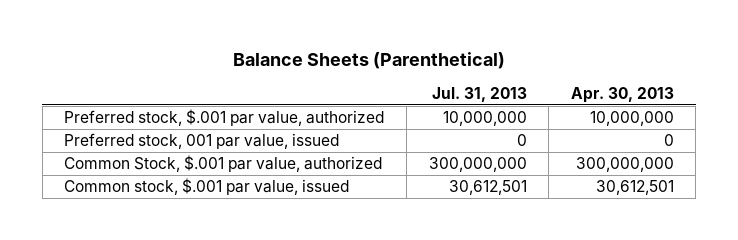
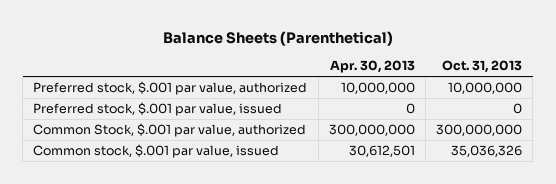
[431,86,527,102] Jul. 31, 2013 -> none
none -> [442,60,523,74] Oct. 31, 2013
[64,133,340,150] Preferred stock, 001 par value, issued -> [33,102,283,117] Preferred stock, $.001 par value, issued

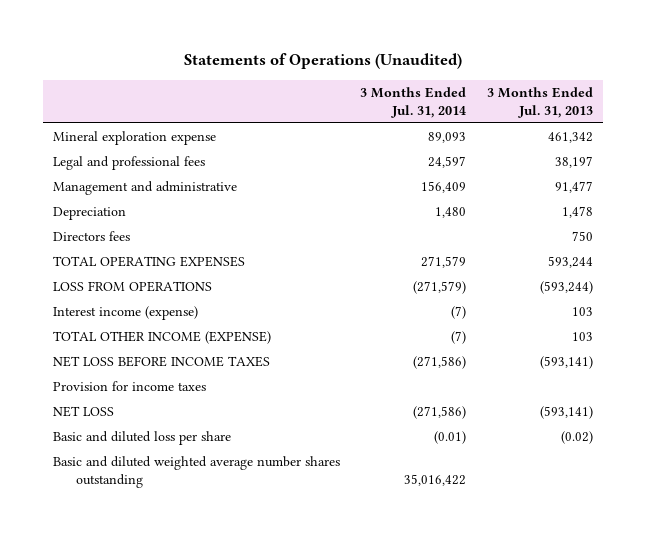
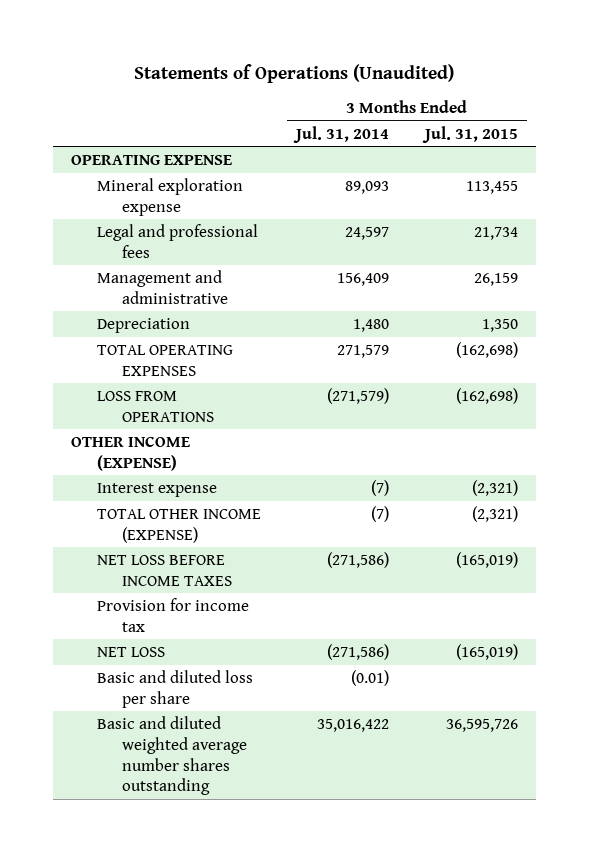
[486,86,593,118] 3 Months Ended Jul. 31, 2013 -> none
none -> [422,125,519,143] Jul. 31, 2015
none -> [70,154,232,165] OPERATING EXPENSE
[53,231,131,242] Directors fees -> none
none -> [70,435,190,471] OTHER INCOME (EXPENSE)
[53,306,199,321] Interest income (expense) -> [96,482,217,497] Interest expense
[53,381,207,392] Provision for income taxes -> [96,597,249,632] Provision for income tax

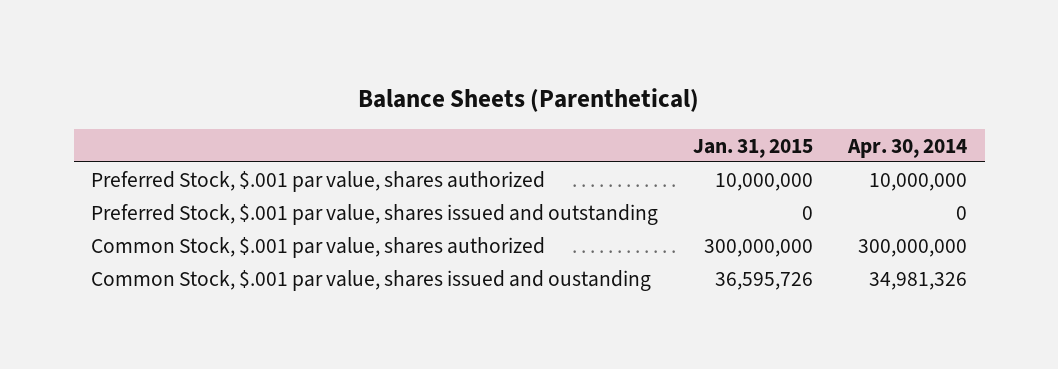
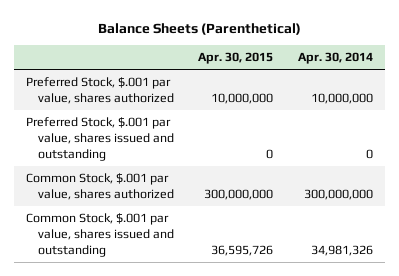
[693,138,814,158] Jan. 31, 2015 -> none
none -> [198,52,274,65] Apr. 30, 2015
[91,269,652,291] Common Stock, $.001 par value, shares issued and oustanding -> [26,212,174,257] Common Stock, $.001 par value, shares issued and outstanding

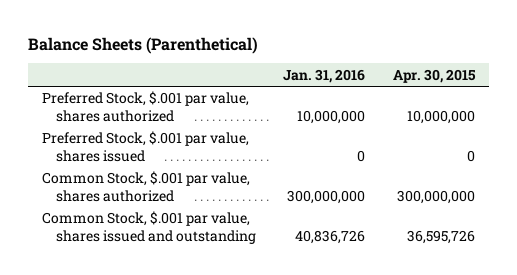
[297,52,373,65] Apr. 30, 2014 -> none
none -> [283,68,366,83] Jan. 31, 2016
[26,116,174,161] Preferred Stock, $.001 par value, shares issued and outstanding -> [42,131,250,162] Preferred Stock, $.001 par value, shares issued

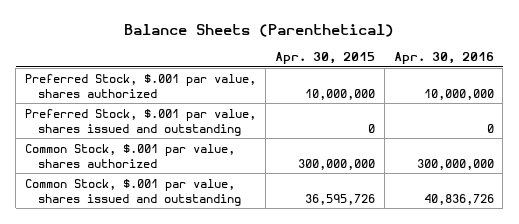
[283,68,366,83] Jan. 31, 2016 -> none
none -> [393,52,494,65] Apr. 30, 2016
[42,131,250,162] Preferred Stock, $.001 par value, shares issued -> [25,108,257,136] Preferred Stock, $.001 par value, shares issued and outstanding

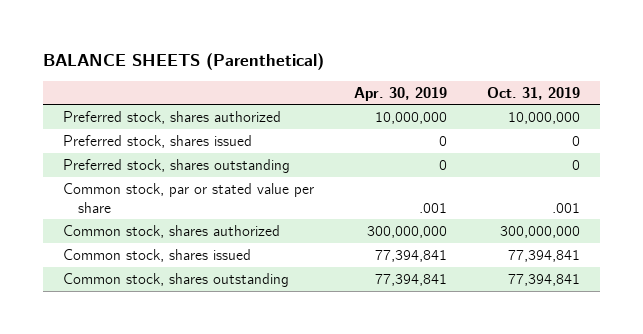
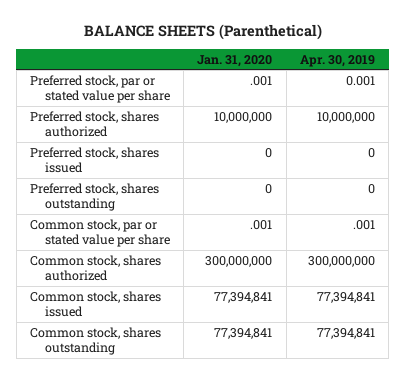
[486,86,580,100] Oct. 31, 2019 -> none
none -> [197,54,273,67] Jan. 31, 2020
none -> [30,74,170,104] Preferred stock, par or stated value per share

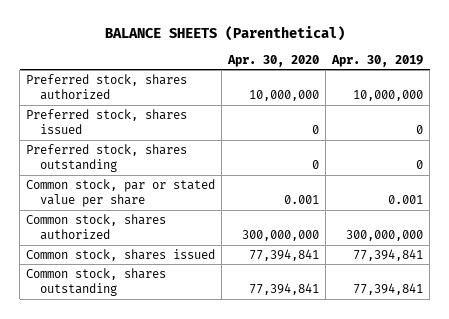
[197,54,273,67] Jan. 31, 2020 -> none
none -> [227,54,320,67] Apr. 30, 2020
[30,74,170,104] Preferred stock, par or stated value per share -> none
[352,219,375,230] .001 -> [388,195,424,205] 0.001

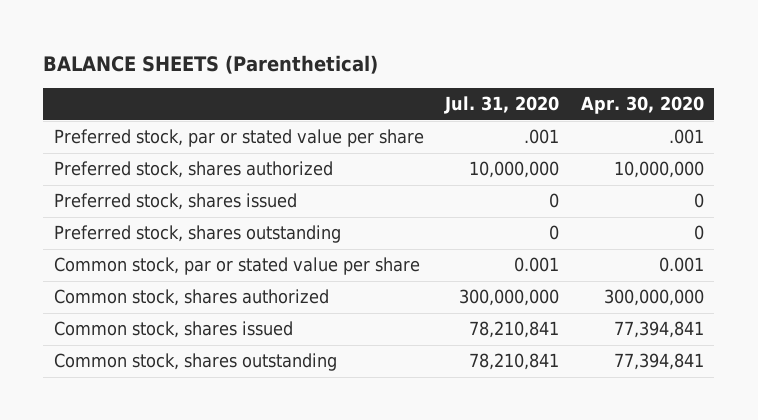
[331,54,424,67] Apr. 30, 2019 -> none
none -> [444,96,560,115] Jul. 31, 2020
none -> [53,129,424,148] Preferred stock, par or stated value per share

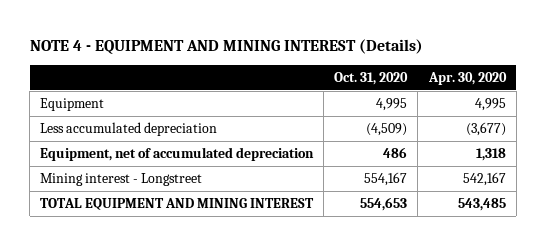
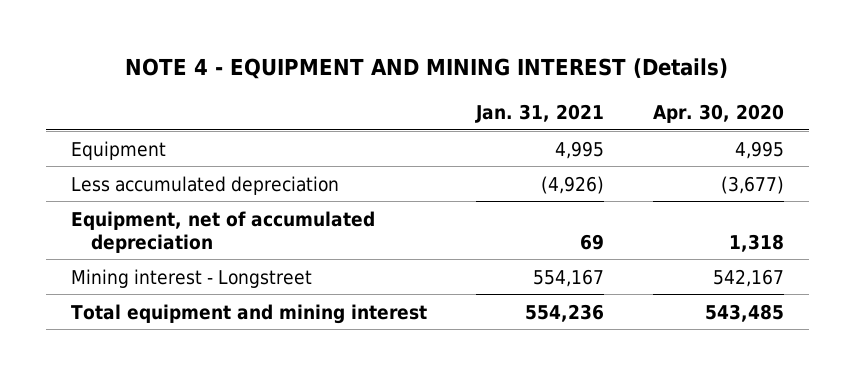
[334,71,409,85] Oct. 31, 2020 -> none
none -> [474,103,604,123] Jan. 31, 2021
[40,198,315,211] TOTAL EQUIPMENT AND MINING INTEREST -> [70,303,427,324] Total equipment and mining interest

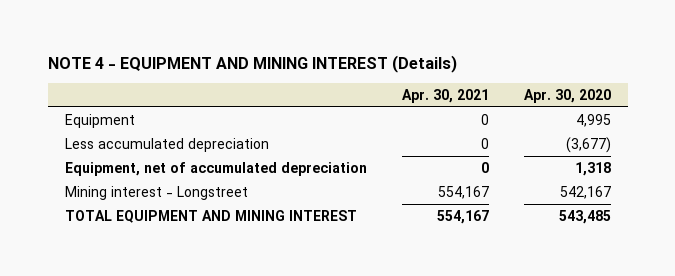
[474,103,604,123] Jan. 31, 2021 -> none
none -> [401,88,489,103] Apr. 30, 2021
[70,303,427,324] Total equipment and mining interest -> [64,209,357,223] TOTAL EQUIPMENT AND MINING INTEREST

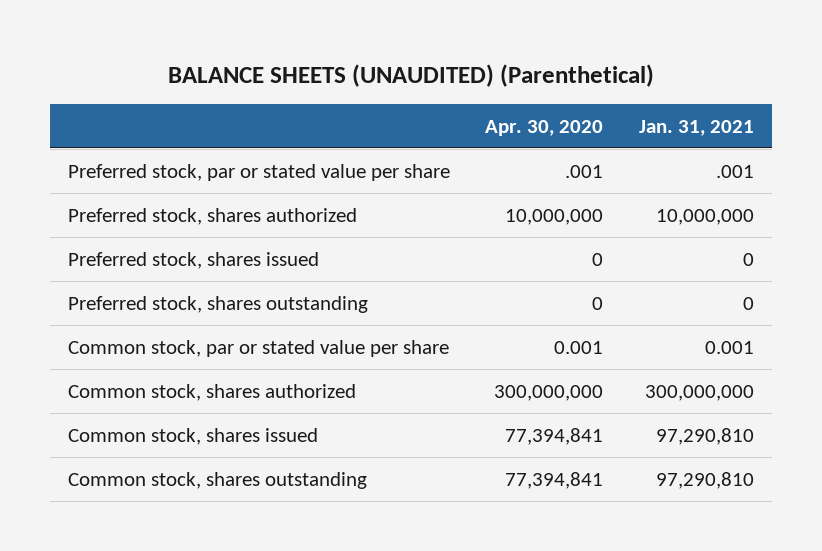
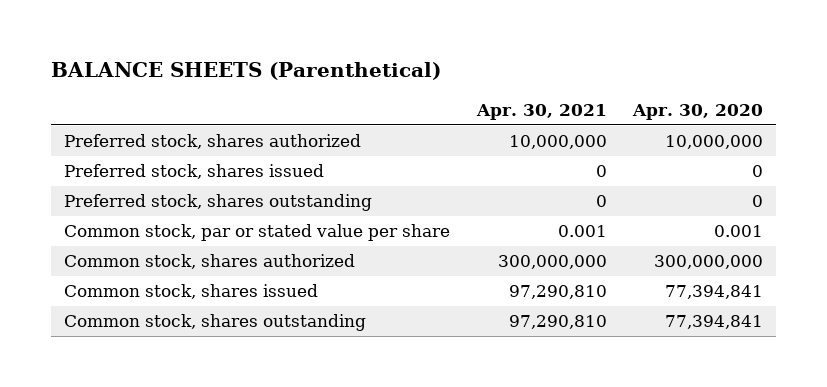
[167,63,654,87] BALANCE SHEETS (UNAUDITED) (Parenthetical) -> [50,62,441,81] BALANCE SHEETS (Parenthetical)
[638,119,754,136] Jan. 31, 2021 -> none
none -> [475,103,607,120] Apr. 30, 2021
[67,163,450,181] Preferred stock, par or stated value per share -> none

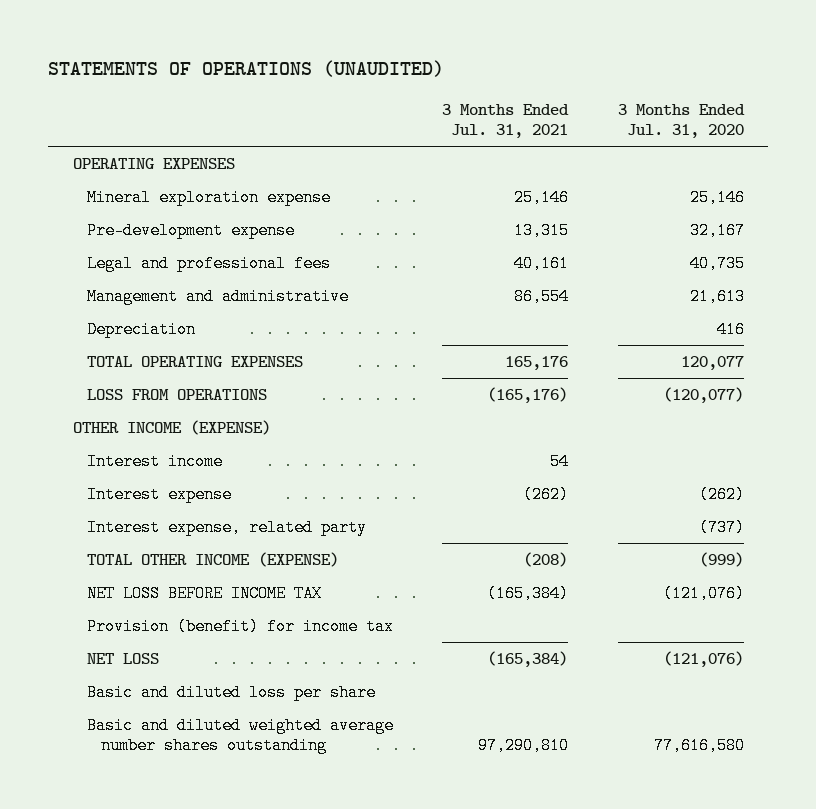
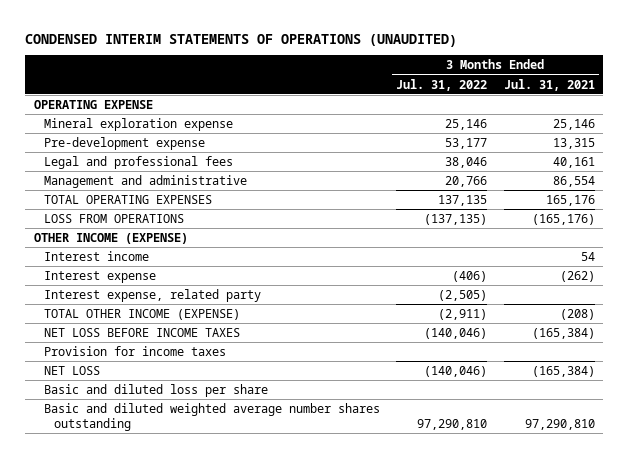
[47,60,444,78] STATEMENTS OF OPERATIONS (UNAUDITED) -> [25,33,458,47] CONDENSED INTERIM STATEMENTS OF OPERATIONS (UNAUDITED)
[617,103,745,139] 3 Months Ended Jul. 31, 2020 -> none
none -> [396,78,488,91] Jul. 31, 2022
[72,157,235,169] OPERATING EXPENSES -> [33,99,153,109] OPERATING EXPENSE
[86,320,196,338] Depreciation -> none
[86,584,322,602] NET LOSS BEFORE INCOME TAX -> [43,327,240,337] NET LOSS BEFORE INCOME TAXES
[86,617,394,635] Provision (benefit) for income tax -> [43,345,226,356] Provision for income taxes

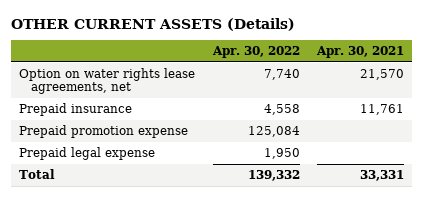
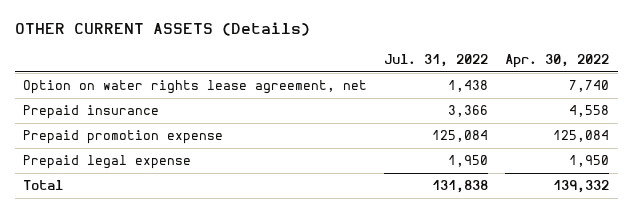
[315,46,404,59] Apr. 30, 2021 -> none
none -> [384,53,489,67] Jul. 31, 2022
[19,68,196,95] Option on water rights lease agreements, net -> [23,80,368,95] Option on water rights lease agreement, net

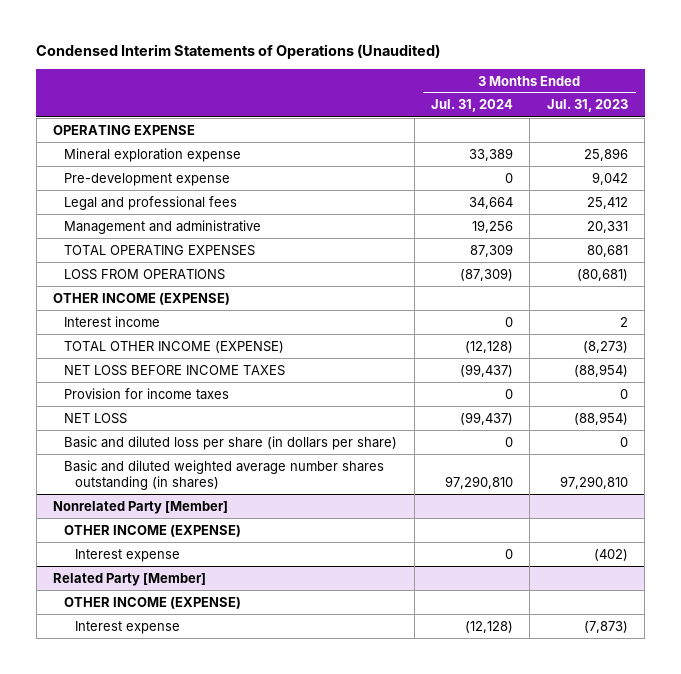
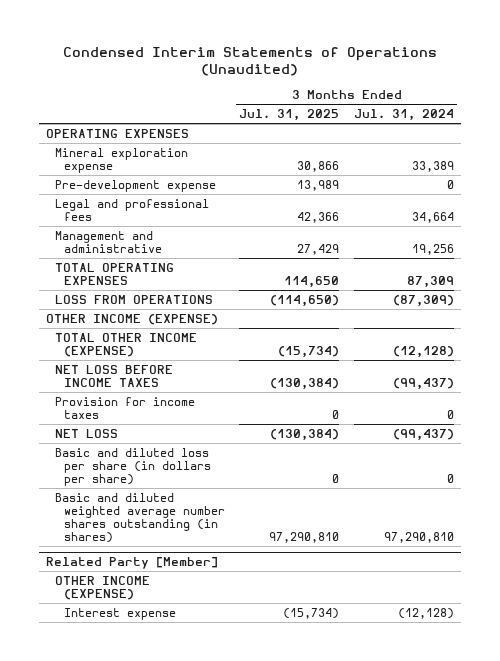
[546,99,628,113] Jul. 31, 2023 -> none
none -> [239,109,340,122] Jul. 31, 2025
[53,124,196,135] OPERATING EXPENSE -> [46,128,190,138] OPERATING EXPENSES
[64,315,161,327] Interest income -> none
[53,500,229,514] Nonrelated Party [Member] -> none
[64,524,242,537] OTHER INCOME (EXPENSE) -> none
[75,548,181,562] Interest expense -> none

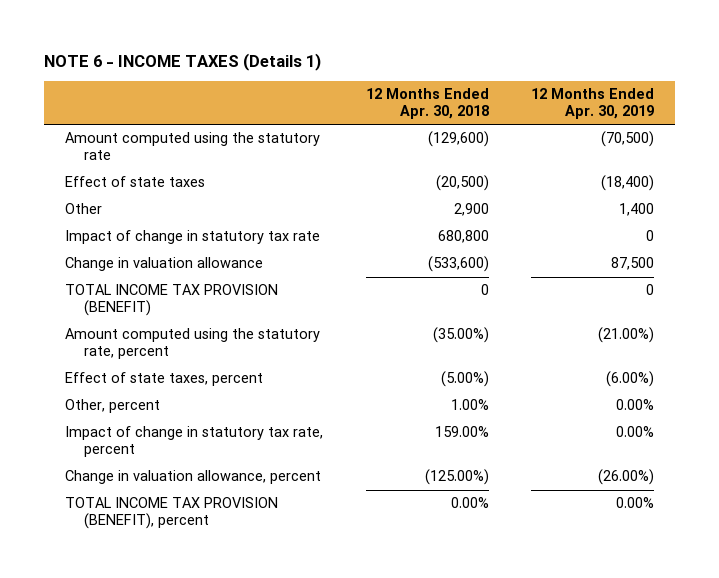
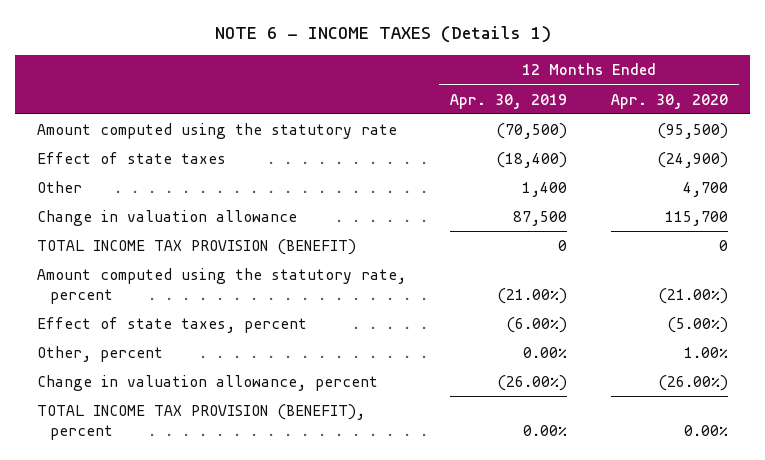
[365,88,489,120] 12 Months Ended Apr. 30, 2018 -> none
none -> [611,93,729,109] Apr. 30, 2020
[65,230,321,245] Impact of change in statutory tax rate -> none
[65,426,324,458] Impact of change in statutory tax rate, percent -> none

